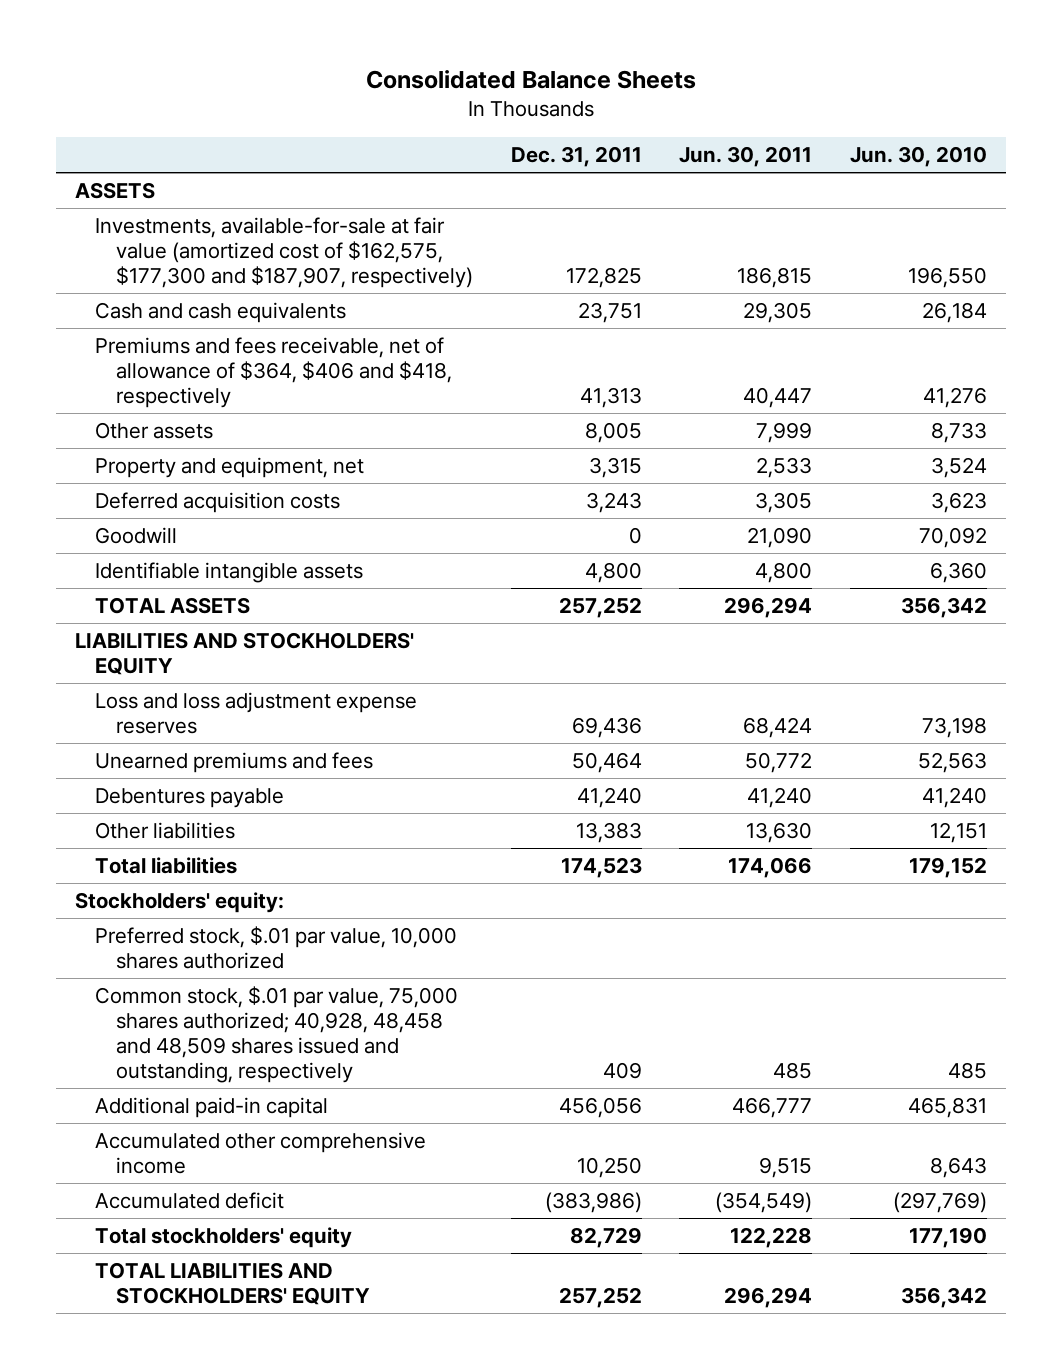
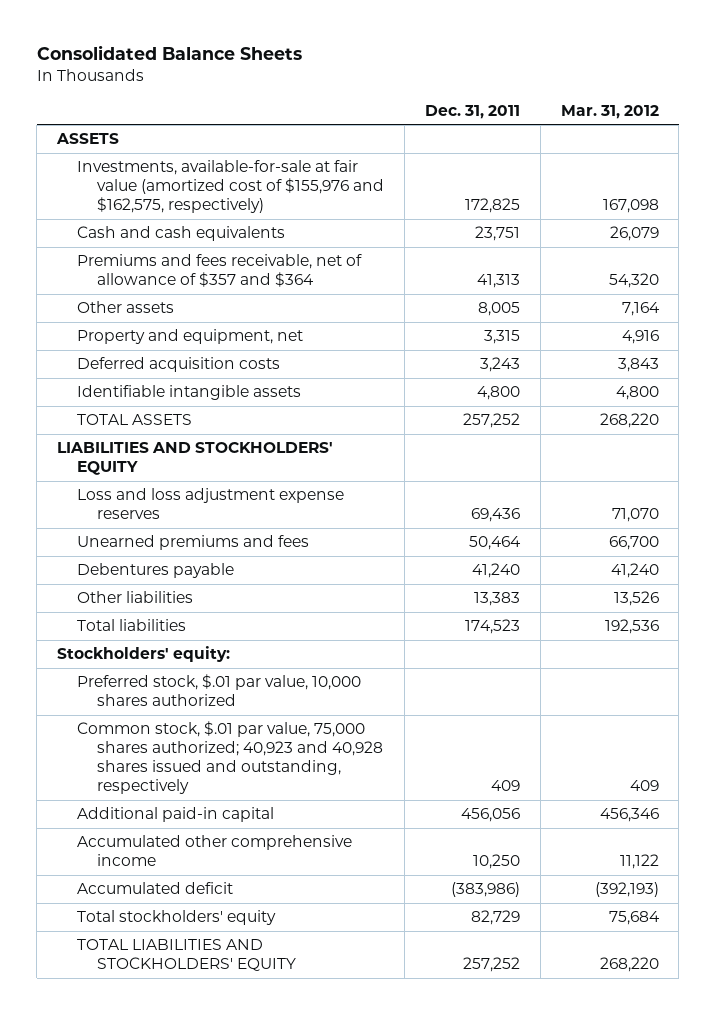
[679,146,813,168] Jun. 30, 2011 -> none
[850,146,988,168] Jun. 30, 2010 -> none
none -> [560,104,659,119] Mar. 31, 2012
[95,216,473,289] Investments, available-for-sale at fair value (amortized cost of $162,575, $177,300 and $187,907, respectively) -> [77,160,385,214] Investments, available-for-sale at fair value (amortized cost of $155,976 and $162,575, respectively)
[95,336,452,409] Premiums and fees receivable, net of allowance of $364, $406 and $418, respectively -> [77,254,363,288] Premiums and fees receivable, net of allowance of $357 and $364
[95,526,178,544] Goodwill -> none
[95,985,459,1084] Common stock, $.01 par value, 75,000 shares authorized; 40,928, 48,458 and 48,509 shares issued and outstanding, respectively -> [77,721,384,795] Common stock, $.01 par value, 75,000 shares authorized; 40,923 and 40,928 shares issued and outstanding, respectively

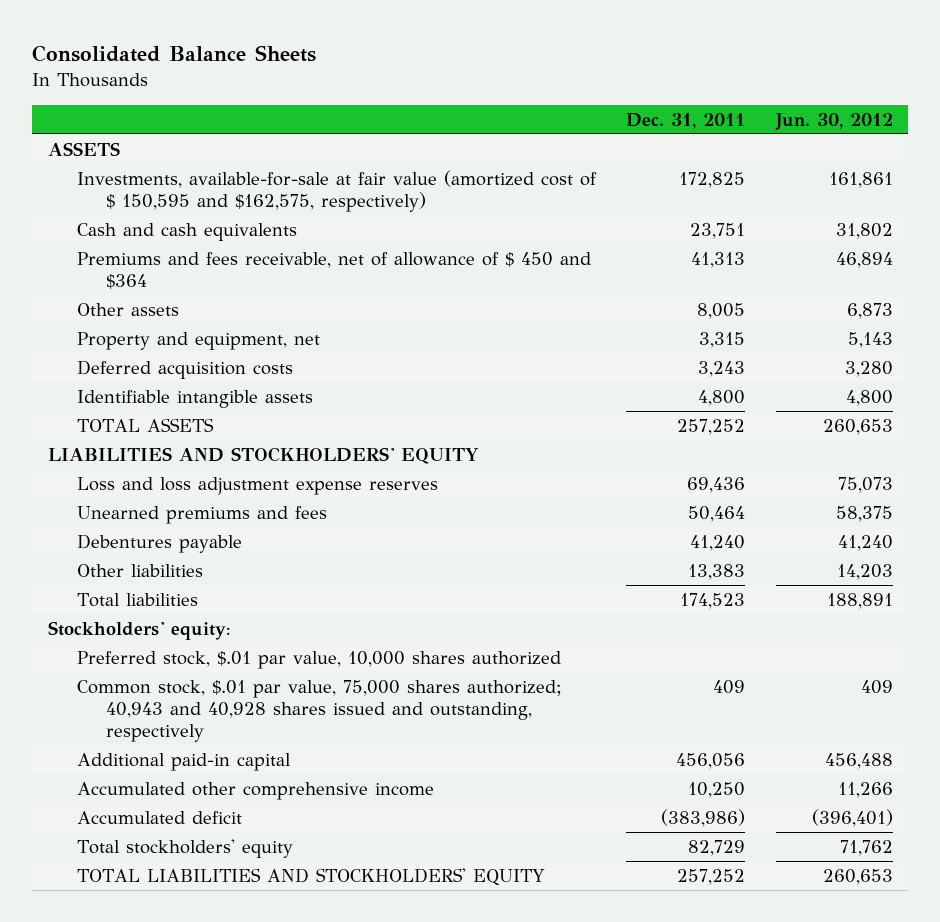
[560,104,659,119] Mar. 31, 2012 -> none
none -> [774,112,893,130] Jun. 30, 2012
[77,160,385,214] Investments, available-for-sale at fair value (amortized cost of $155,976 and $162,575, respectively) -> [76,169,597,213] Investments, available-for-sale at fair value (amortized cost of $ 150,595 and $162,575, respectively)
[77,254,363,288] Premiums and fees receivable, net of allowance of $357 and $364 -> [76,251,591,290] Premiums and fees receivable, net of allowance of $ 450 and $364
[77,721,384,795] Common stock, $.01 par value, 75,000 shares authorized; 40,923 and 40,928 shares issued and outstanding, respectively -> [76,679,562,743] Common stock, $.01 par value, 75,000 shares authorized; 40,943 and 40,928 shares issued and outstanding, respectively

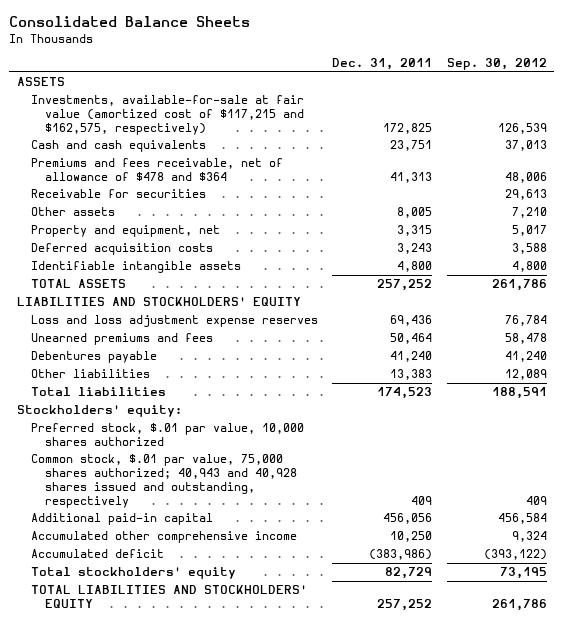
[774,112,893,130] Jun. 30, 2012 -> none
none -> [446,58,547,71] Sep. 30, 2012
[76,169,597,213] Investments, available-for-sale at fair value (amortized cost of $ 150,595 and $162,575, respectively) -> [30,95,304,135] Investments, available-for-sale at fair value (amortized cost of $117,215 and $162,575, respectively)
[76,251,591,290] Premiums and fees receivable, net of allowance of $ 450 and $364 -> [30,158,283,181] Premiums and fees receivable, net of allowance of $478 and $364
none -> [30,189,206,199] Receivable for securities

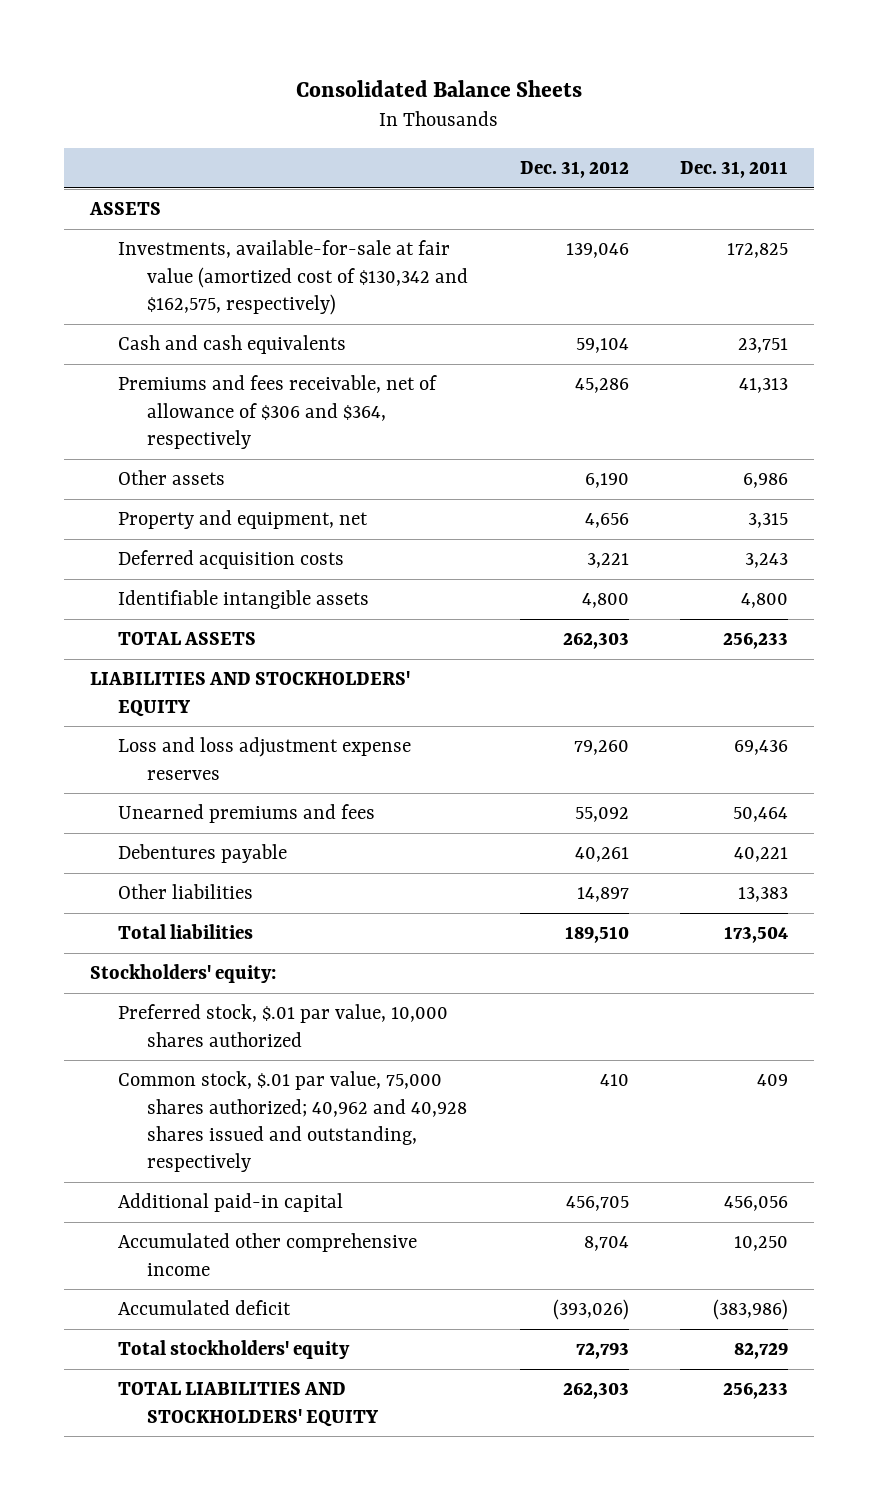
[446,58,547,71] Sep. 30, 2012 -> none
none -> [519,160,629,178] Dec. 31, 2012
[30,95,304,135] Investments, available-for-sale at fair value (amortized cost of $117,215 and $162,575, respectively) -> [118,240,469,315] Investments, available-for-sale at fair value (amortized cost of $130,342 and $162,575, respectively)
[30,189,206,199] Receivable for securities -> none
[30,158,283,181] Premiums and fees receivable, net of allowance of $478 and $364 -> [118,375,438,449] Premiums and fees receivable, net of allowance of $306 and $364, respectively
[397,207,433,219] 8,005 -> [743,473,789,489] 6,986
[377,279,433,292] 257,252 -> [723,632,789,650] 256,233
[390,351,433,363] 41,240 -> [734,847,789,863] 40,221
[377,387,433,400] 174,523 -> [724,926,789,944] 173,504
[30,454,297,508] Common stock, $.01 par value, 75,000 shares authorized; 40,943 and 40,928 shares issued and outstanding, respectively -> [118,1071,468,1173] Common stock, $.01 par value, 75,000 shares authorized; 40,962 and 40,928 shares issued and outstanding, respectively
[377,598,433,611] 257,252 -> [723,1382,789,1400] 256,233

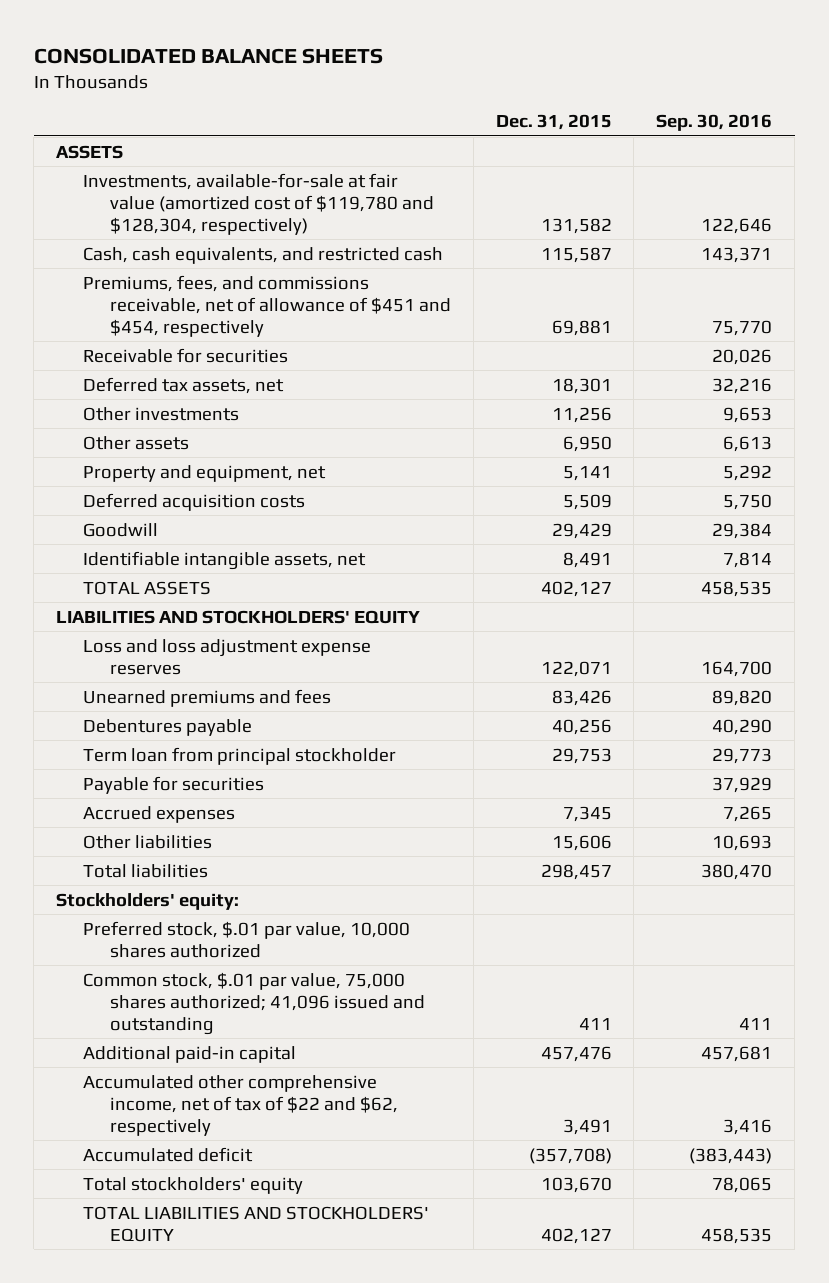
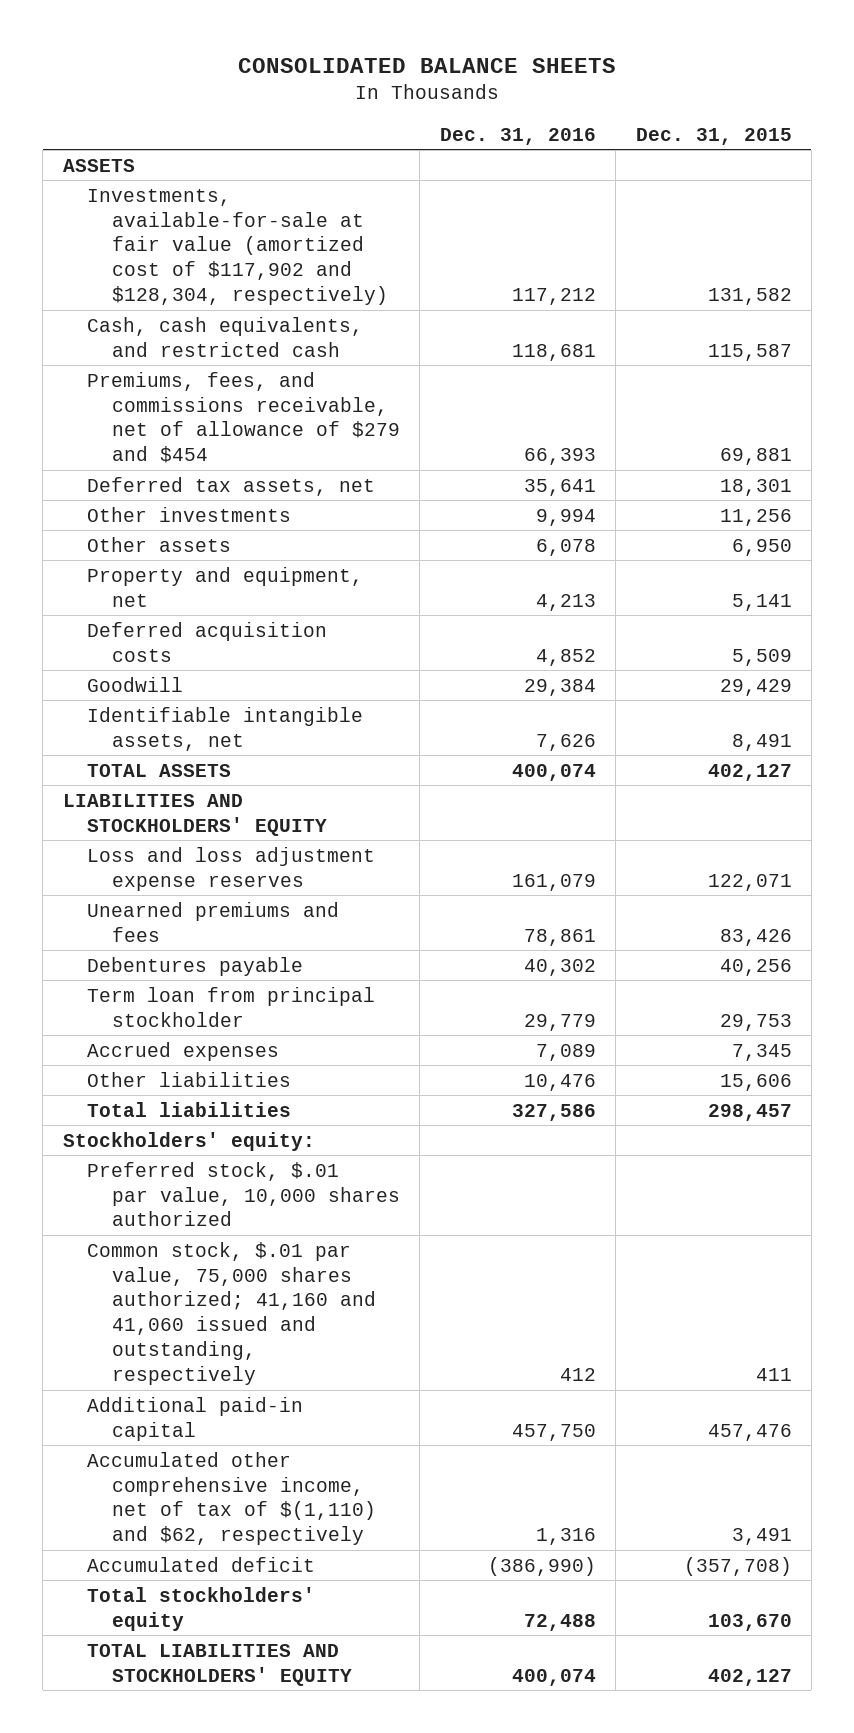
[656,114,773,132] Sep. 30, 2016 -> none
none -> [439,127,596,145] Dec. 31, 2016
[83,172,434,235] Investments, available-for-sale at fair value (amortized cost of $119,780 and $128,304, respectively) -> [87,188,388,306] Investments, available-for-sale at fair value (amortized cost of $117,902 and $128,304, respectively)
[83,347,289,363] Receivable for securities -> none
[83,274,451,337] Premiums, fees, and commissions receivable, net of allowance of $451 and $454, respectively -> [87,371,400,464] Premiums, fees, and commissions receivable, net of allowance of $279 and $454
[83,775,265,794] Payable for securities -> none
[83,971,425,1035] Common stock, $.01 par value, 75,000 shares authorized; 41,096 issued and outstanding -> [87,1241,376,1385] Common stock, $.01 par value, 75,000 shares authorized; 41,160 and 41,060 issued and outstanding, respectively
[83,1074,398,1136] Accumulated other comprehensive income, net of tax of $22 and $62, respectively -> [87,1451,376,1546] Accumulated other comprehensive income, net of tax of $(1,110) and $62, respectively

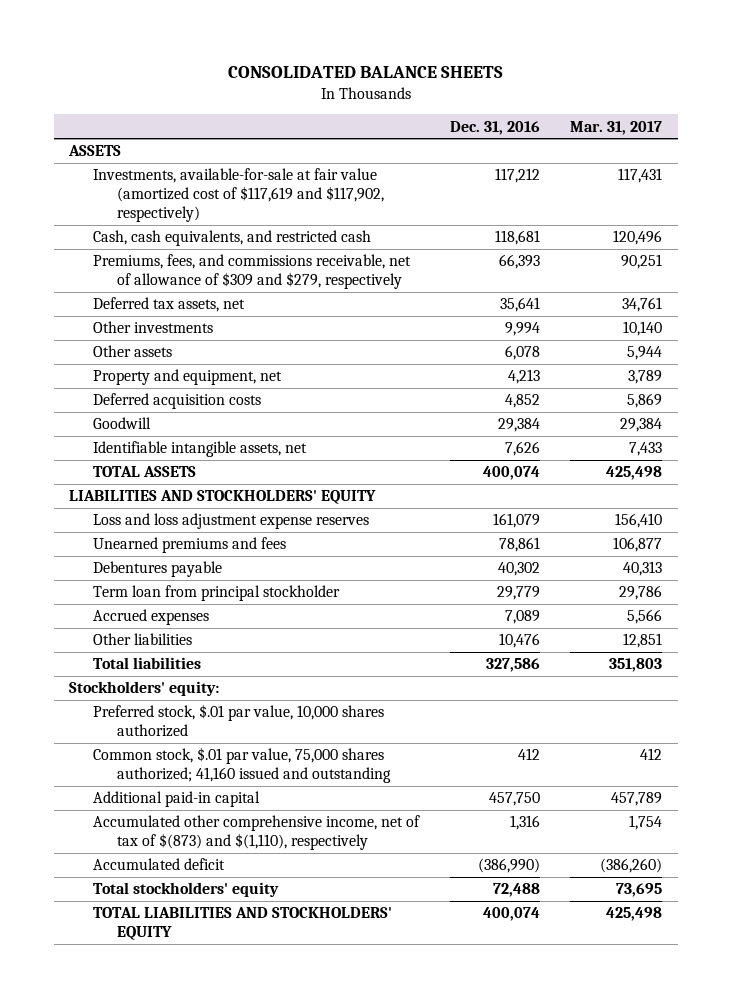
[635,127,792,145] Dec. 31, 2015 -> none
none -> [570,120,663,135] Mar. 31, 2017
[87,188,388,306] Investments, available-for-sale at fair value (amortized cost of $117,902 and $128,304, respectively) -> [93,168,385,222] Investments, available-for-sale at fair value (amortized cost of $117,619 and $117,902, respectively)
[87,371,400,464] Premiums, fees, and commissions receivable, net of allowance of $279 and $454 -> [93,254,412,290] Premiums, fees, and commissions receivable, net of allowance of $309 and $279, respectively
[87,1241,376,1385] Common stock, $.01 par value, 75,000 shares authorized; 41,160 and 41,060 issued and outstanding, respectively -> [93,747,392,784] Common stock, $.01 par value, 75,000 shares authorized; 41,160 issued and outstanding
[87,1451,376,1546] Accumulated other comprehensive income, net of tax of $(1,110) and $62, respectively -> [93,815,421,851] Accumulated other comprehensive income, net of tax of $(873) and $(1,110), respectively

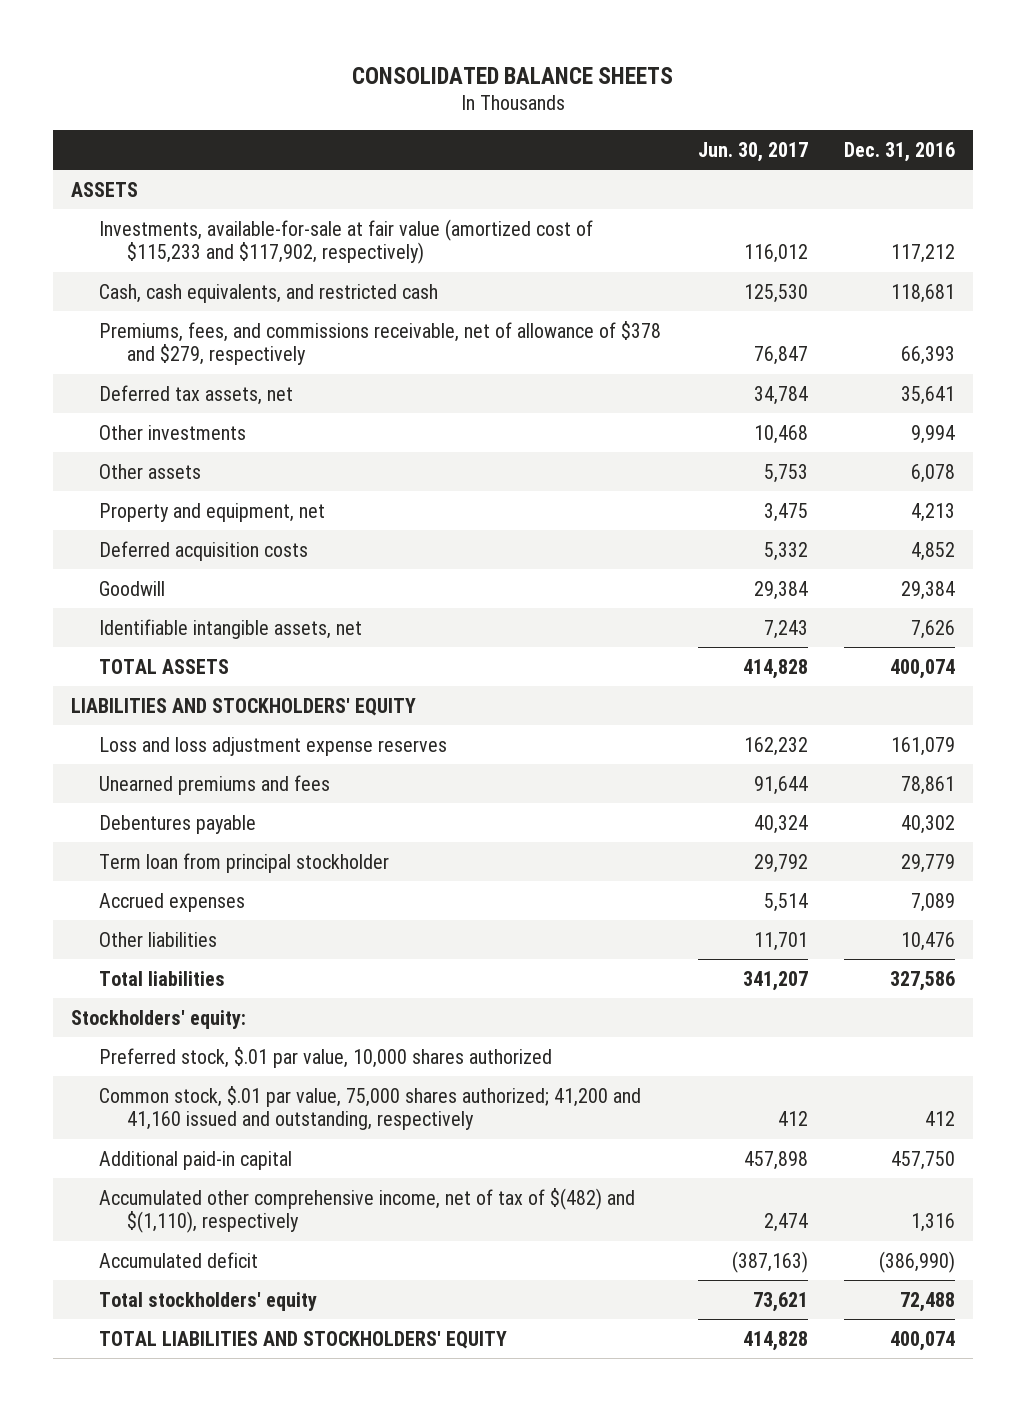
[570,120,663,135] Mar. 31, 2017 -> none
none -> [697,141,808,162] Jun. 30, 2017
[93,168,385,222] Investments, available-for-sale at fair value (amortized cost of $117,619 and $117,902, respectively) -> [99,218,594,265] Investments, available-for-sale at fair value (amortized cost of $115,233 and $117,902, respectively)
[93,254,412,290] Premiums, fees, and commissions receivable, net of allowance of $309 and $279, respectively -> [99,320,662,366] Premiums, fees, and commissions receivable, net of allowance of $378 and $279, respectively
[93,747,392,784] Common stock, $.01 par value, 75,000 shares authorized; 41,160 issued and outstanding -> [99,1085,642,1131] Common stock, $.01 par value, 75,000 shares authorized; 41,200 and 41,160 issued and outstanding, respectively
[93,815,421,851] Accumulated other comprehensive income, net of tax of $(873) and $(1,110), respectively -> [99,1187,636,1234] Accumulated other comprehensive income, net of tax of $(482) and $(1,110), respectively

